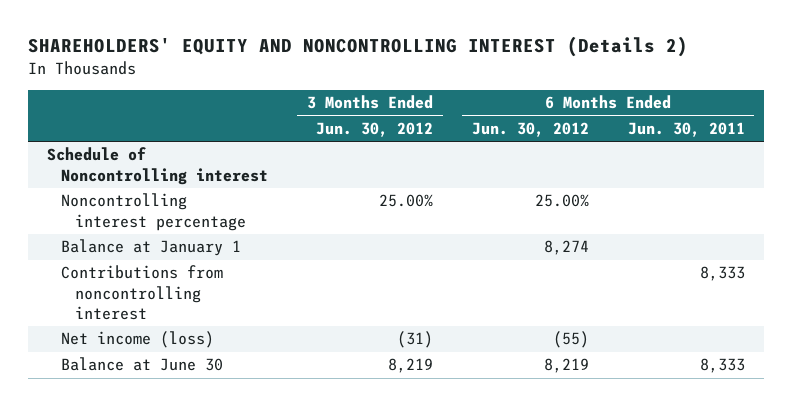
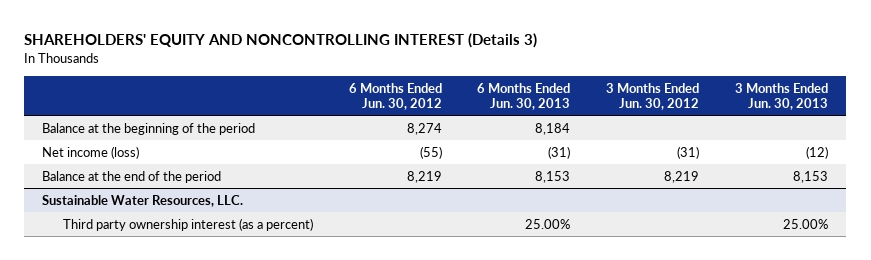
[27,36,688,58] SHAREHOLDERS' EQUITY AND NONCONTROLLING INTEREST (Details 2) -> [24,32,538,48] SHAREHOLDERS' EQUITY AND NONCONTROLLING INTEREST (Details 3)
[627,121,745,137] Jun. 30, 2011 -> none
none -> [477,82,571,111] 6 Months Ended Jun. 30, 2013
none -> [735,82,829,111] 3 Months Ended Jun. 30, 2013
[47,147,269,185] Schedule of Noncontrolling interest -> none
[61,193,246,231] Noncontrolling interest percentage -> none
[61,265,224,320] Contributions from noncontrolling interest -> none
[61,239,242,257] Balance at January 1 -> [42,122,256,135] Balance at the beginning of the period
[61,357,224,372] Balance at June 30 -> [42,170,222,183] Balance at the end of the period
none -> [42,194,244,207] Sustainable Water Resources, LLC.
none -> [62,217,313,231] Third party ownership interest (as a percent)

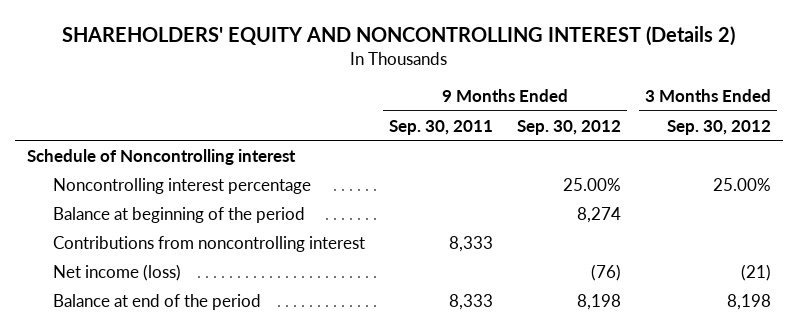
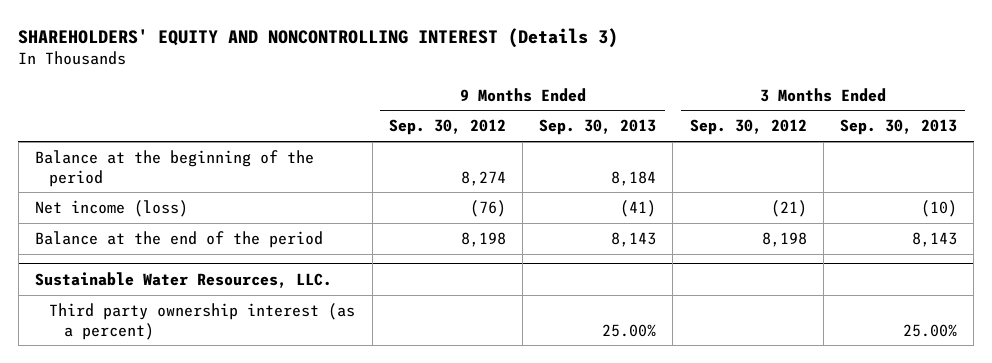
[62,25,736,46] SHAREHOLDERS' EQUITY AND NONCONTROLLING INTEREST (Details 2) -> [18,27,619,48] SHAREHOLDERS' EQUITY AND NONCONTROLLING INTEREST (Details 3)
[389,119,494,135] Sep. 30, 2011 -> none
none -> [539,119,657,136] Sep. 30, 2013
none -> [840,119,958,136] Sep. 30, 2013
[27,148,297,165] Schedule of Noncontrolling interest -> none
[53,177,312,194] Noncontrolling interest percentage -> none
[53,235,366,252] Contributions from noncontrolling interest -> none
[53,206,306,223] Balance at beginning of the period -> [35,149,315,187] Balance at the beginning of the period
[53,293,262,310] Balance at end of the period -> [35,230,324,248] Balance at the end of the period
none -> [35,271,333,288] Sustainable Water Resources, LLC.
none -> [49,302,356,340] Third party ownership interest (as a percent)

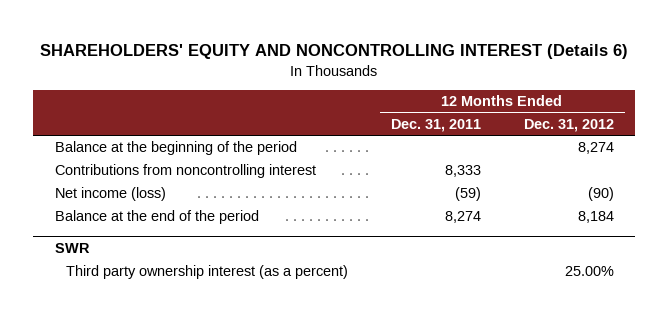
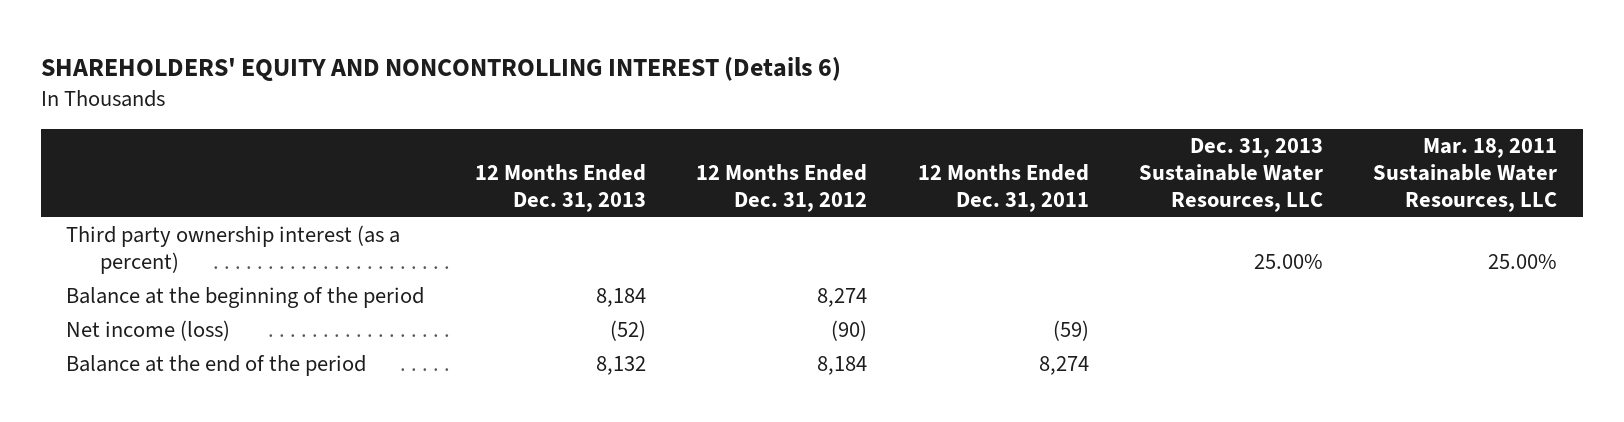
none -> [474,164,646,213] 12 Months Ended Dec. 31, 2013
none -> [1139,138,1324,213] Dec. 31, 2013 Sustainable Water Resources, LLC
none -> [1373,138,1558,213] Mar. 18, 2011 Sustainable Water Resources, LLC
none -> [66,225,401,275] Third party ownership interest (as a percent)
[54,164,316,179] Contributions from noncontrolling interest -> none
[54,243,90,254] SWR -> none
[65,265,348,280] Third party ownership interest (as a percent) -> none

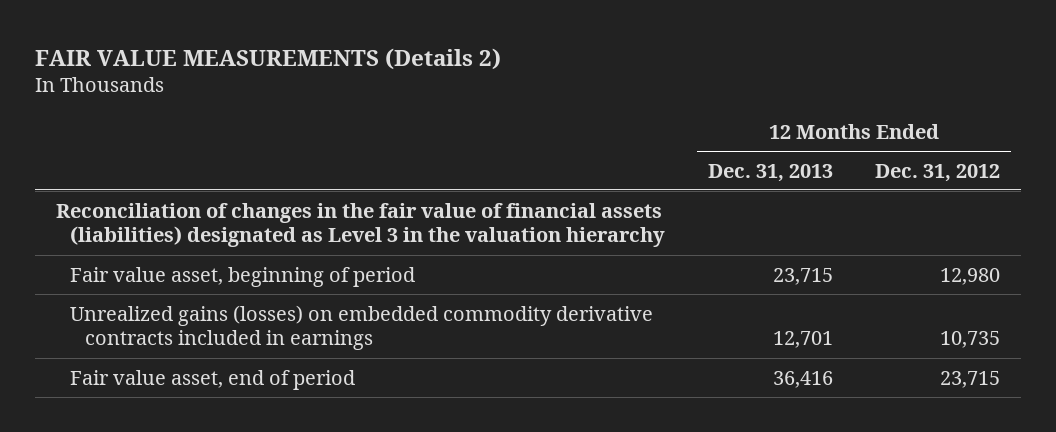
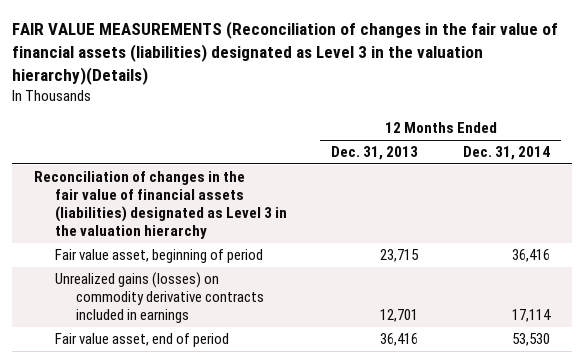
[35,47,502,70] FAIR VALUE MEASUREMENTS (Details 2) -> [12,21,559,86] FAIR VALUE MEASUREMENTS (Reconciliation of changes in the fair value of financial assets (liabilities) designated as Level 3 in the valuation hierarchy)(Details)
[875,163,1001,182] Dec. 31, 2012 -> none
none -> [462,146,550,161] Dec. 31, 2014
[70,304,654,351] Unrealized gains (losses) on embedded commodity derivative contracts included in earnings -> [55,272,265,324] Unrealized gains (losses) on commodity derivative contracts included in earnings

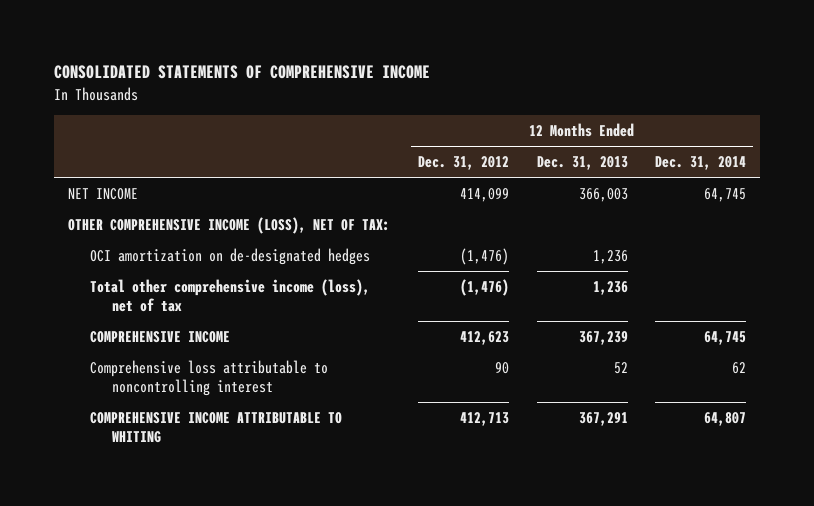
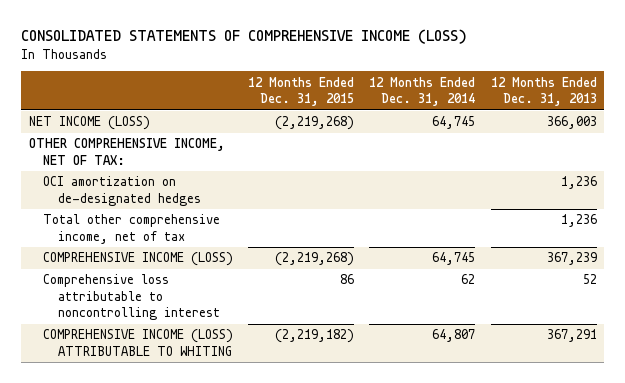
[54,65,431,80] CONSOLIDATED STATEMENTS OF COMPREHENSIVE INCOME -> [21,29,468,45] CONSOLIDATED STATEMENTS OF COMPREHENSIVE INCOME (LOSS)
[417,156,509,171] Dec. 31, 2012 -> none
none -> [248,76,355,107] 12 Months Ended Dec. 31, 2015
[68,187,139,200] NET INCOME -> [28,116,150,131] NET INCOME (LOSS)
[68,216,391,234] OTHER COMPREHENSIVE INCOME (LOSS), NET OF TAX: -> [28,138,225,165] OTHER COMPREHENSIVE INCOME, NET OF TAX:
[89,278,370,313] Total other comprehensive income (loss), net of tax -> [43,214,221,244] Total other comprehensive income, net of tax
[89,330,230,343] COMPREHENSIVE INCOME -> [43,252,234,267] COMPREHENSIVE INCOME (LOSS)
[89,411,342,444] COMPREHENSIVE INCOME ATTRIBUTABLE TO WHITING -> [43,329,234,356] COMPREHENSIVE INCOME (LOSS) ATTRIBUTABLE TO WHITING

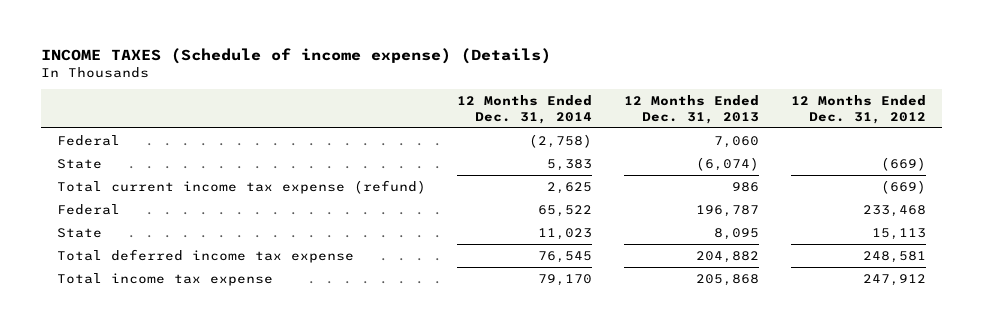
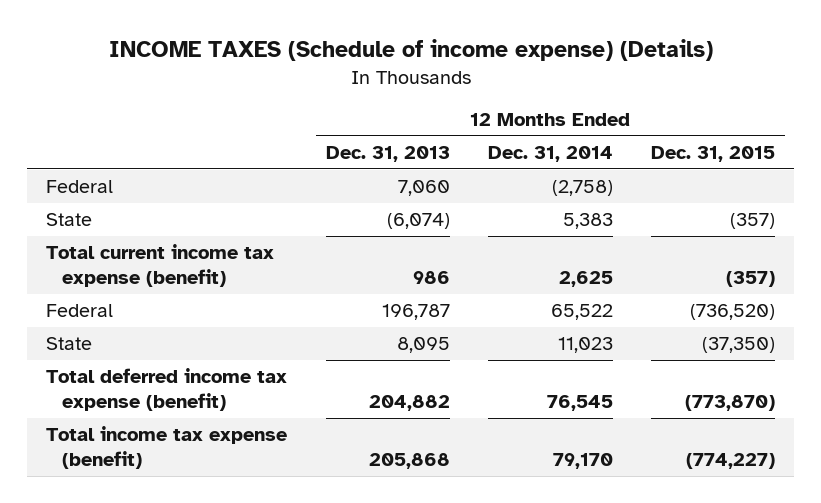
[791,94,927,124] 12 Months Ended Dec. 31, 2012 -> none
none -> [651,145,776,162] Dec. 31, 2015
[56,179,426,194] Total current income tax expense (refund) -> [46,244,275,287] Total current income tax expense (benefit)
[56,248,354,263] Total deferred income tax expense -> [46,368,288,411] Total deferred income tax expense (benefit)
[56,272,273,286] Total income tax expense -> [46,426,288,469] Total income tax expense (benefit)

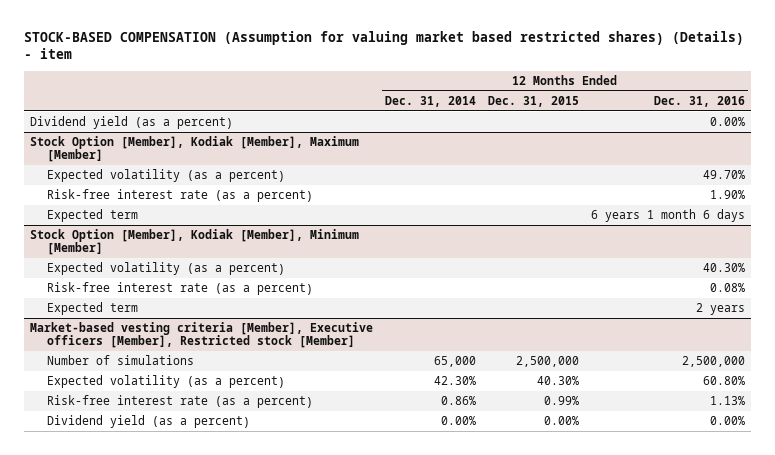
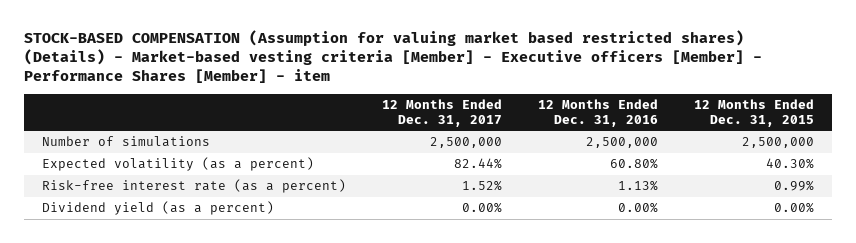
[24,30,745,60] STOCK-BASED COMPENSATION (Assumption for valuing market based restricted shares) (Details) - item -> [23,29,762,84] STOCK-BASED COMPENSATION (Assumption for valuing market based restricted shares) (Details) - Market-based vesting criteria [Member] - Executive officers [Member] - Performance Shares [Member] - item
[384,95,476,107] Dec. 31, 2014 -> none
none -> [381,99,502,127] 12 Months Ended Dec. 31, 2017
[29,116,233,130] Dividend yield (as a percent) -> none
[29,136,359,163] Stock Option [Member], Kodiak [Member], Maximum [Member] -> none
[46,169,285,183] Expected volatility (as a percent) -> none
[46,189,313,203] Risk-free interest rate (as a percent) -> none
[46,209,138,223] Expected term -> none
[29,229,359,256] Stock Option [Member], Kodiak [Member], Minimum [Member] -> none
[46,262,285,276] Expected volatility (as a percent) -> none
[46,282,313,296] Risk-free interest rate (as a percent) -> none
[46,302,138,316] Expected term -> none
[29,322,373,349] Market-based vesting criteria [Member], Executive officers [Member], Restricted stock [Member] -> none

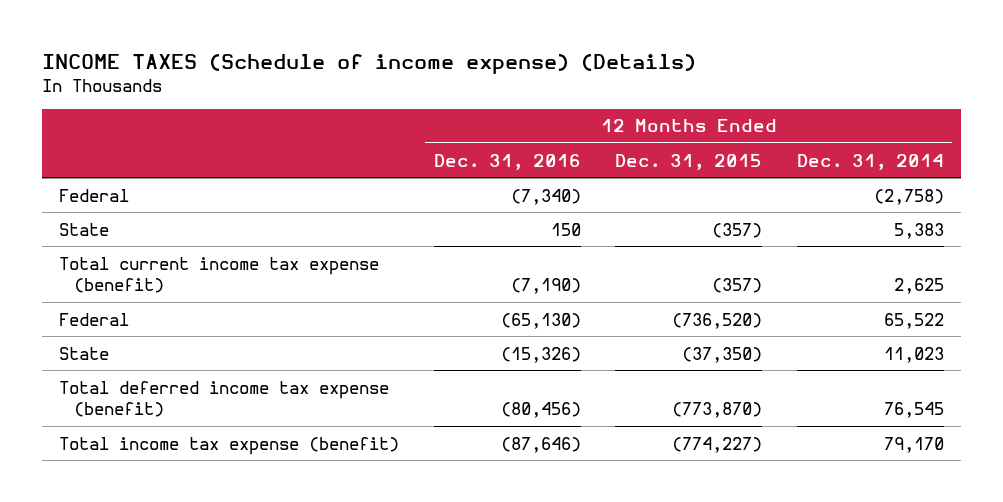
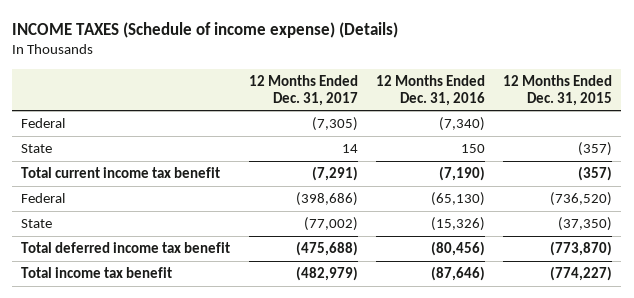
[796,153,944,170] Dec. 31, 2014 -> none
none -> [248,74,358,106] 12 Months Ended Dec. 31, 2017
[59,256,380,294] Total current income tax expense (benefit) -> [21,166,221,178] Total current income tax benefit
[59,380,390,418] Total deferred income tax expense (benefit) -> [21,241,231,253] Total deferred income tax benefit
[59,436,400,455] Total income tax expense (benefit) -> [21,266,173,278] Total income tax benefit

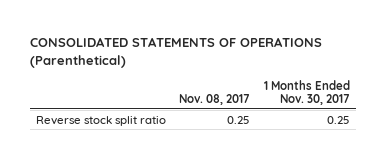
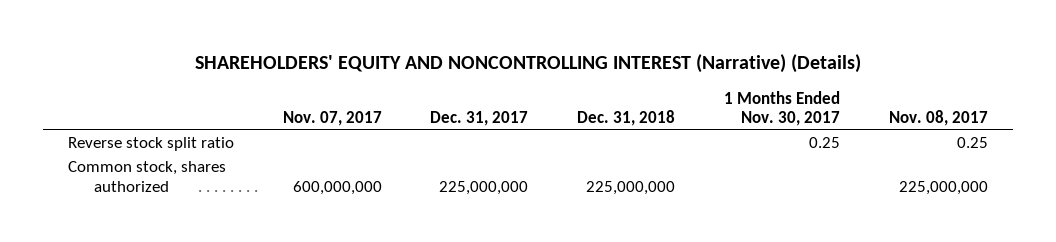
[29,37,322,68] CONSOLIDATED STATEMENTS OF OPERATIONS (Parenthetical) -> [194,54,861,74] SHAREHOLDERS' EQUITY AND NONCONTROLLING INTEREST (Narrative) (Details)
none -> [282,111,382,127] Nov. 07, 2017
none -> [430,111,529,127] Dec. 31, 2017
none -> [577,110,676,127] Dec. 31, 2018
none -> [67,161,226,193] Common stock, shares authorized

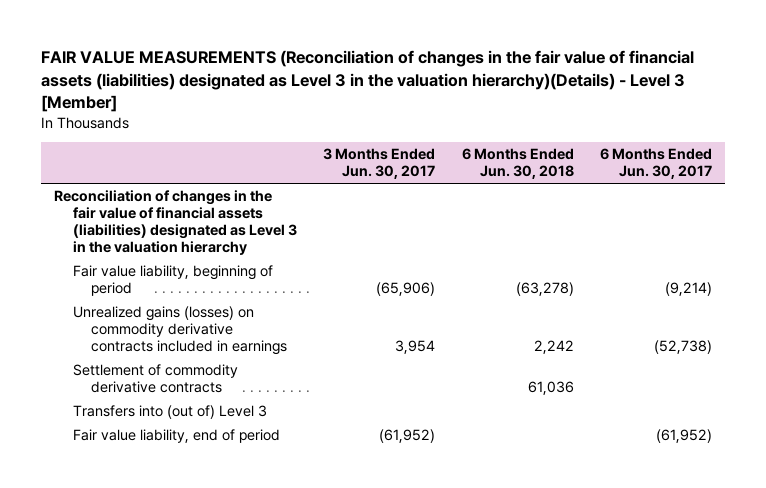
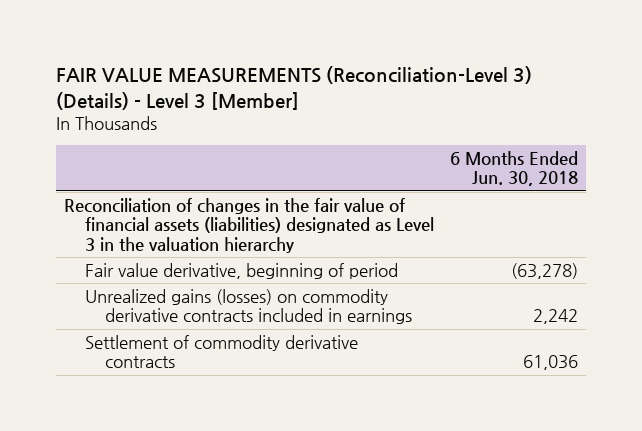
[40,50,694,113] FAIR VALUE MEASUREMENTS (Reconciliation of changes in the fair value of financial assets (liabilities) designated as Level 3 in the valuation hierarchy)(Details) - Level 3 [Member] -> [55,66,532,110] FAIR VALUE MEASUREMENTS (Reconciliation-Level 3) (Details) - Level 3 [Member]
[323,148,436,180] 3 Months Ended Jun. 30, 2017 -> none
[600,148,713,180] 6 Months Ended Jun. 30, 2017 -> none
[72,265,273,297] Fair value liability, beginning of period -> [84,262,398,279] Fair value derivative, beginning of period
[72,405,267,420] Transfers into (out of) Level 3 -> none
[72,429,280,444] Fair value liability, end of period -> none

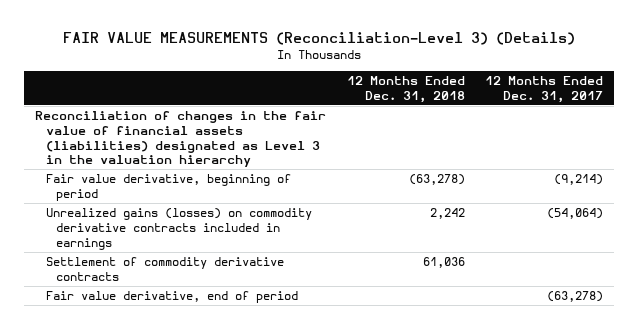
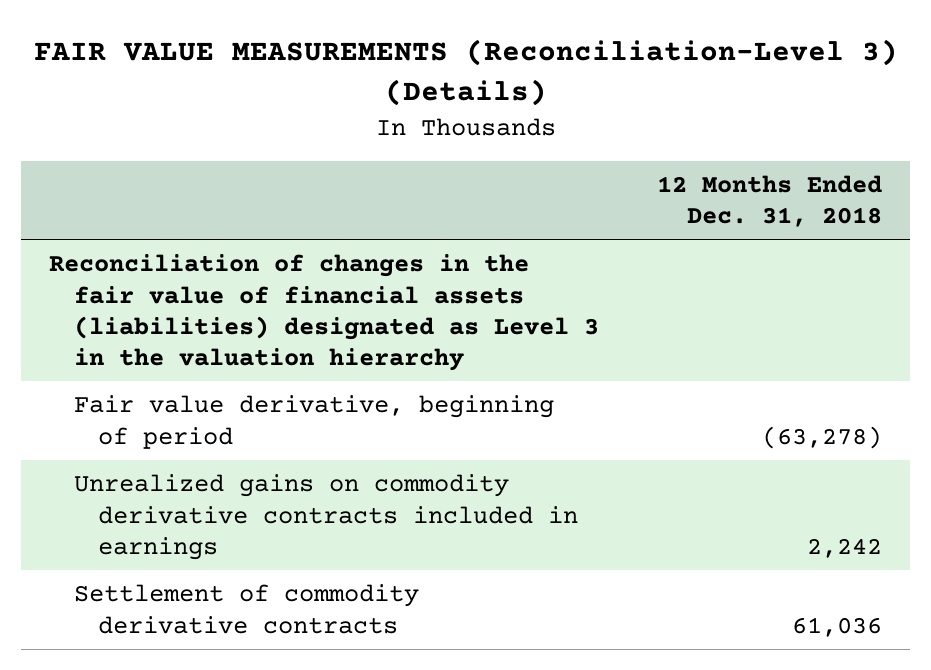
[485,76,604,103] 12 Months Ended Dec. 31, 2017 -> none
[45,208,312,250] Unrealized gains (losses) on commodity derivative contracts included in earnings -> [73,474,579,560] Unrealized gains on commodity derivative contracts included in earnings
[45,291,298,304] Fair value derivative, end of period -> none

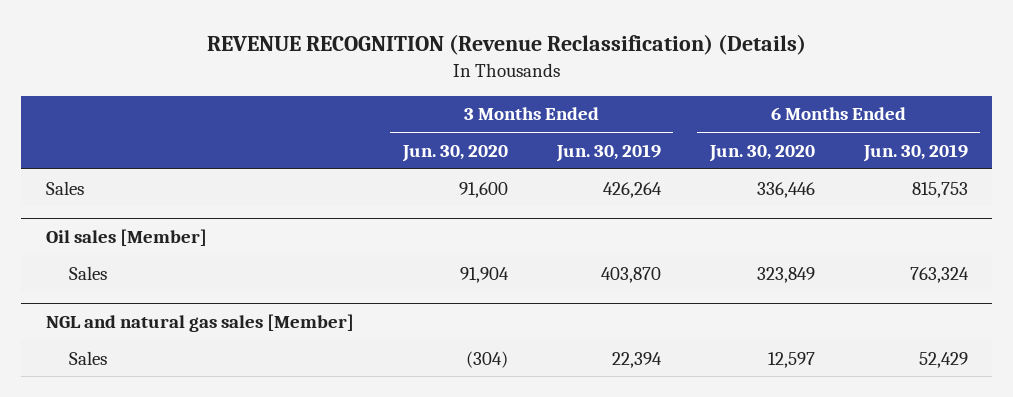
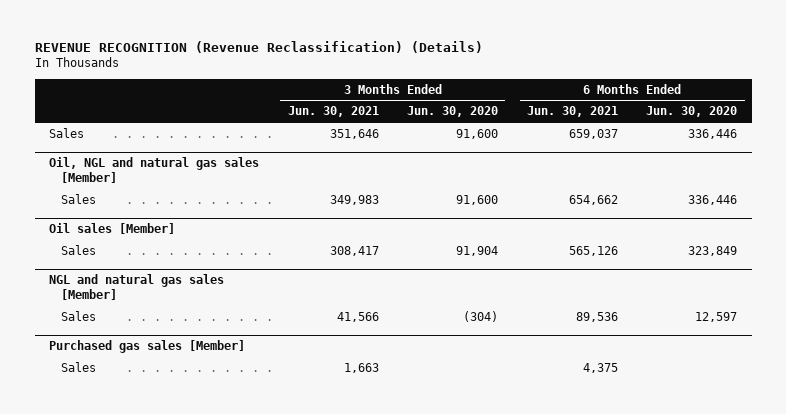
[555,143,661,162] Jun. 30, 2019 -> none
[862,143,968,162] Jun. 30, 2019 -> none
none -> [287,106,379,118] Jun. 30, 2021
none -> [526,106,618,118] Jun. 30, 2021
none -> [49,157,260,183] Oil, NGL and natural gas sales [Member]
none -> [61,193,97,204] Sales
none -> [49,340,246,354] Purchased gas sales [Member]
none -> [61,361,97,372] Sales

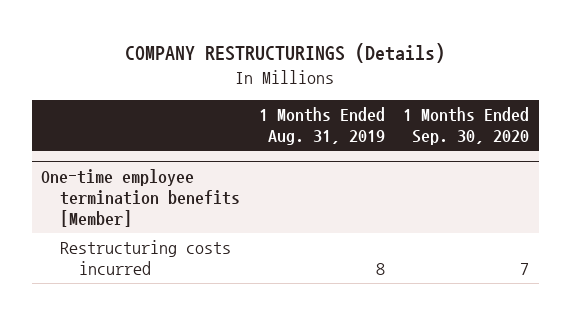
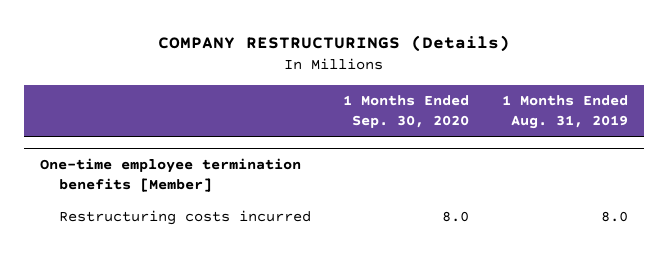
[375,263,385,276] 8 -> [600,210,628,222] 8.0
[520,263,530,276] 7 -> [442,210,470,222] 8.0

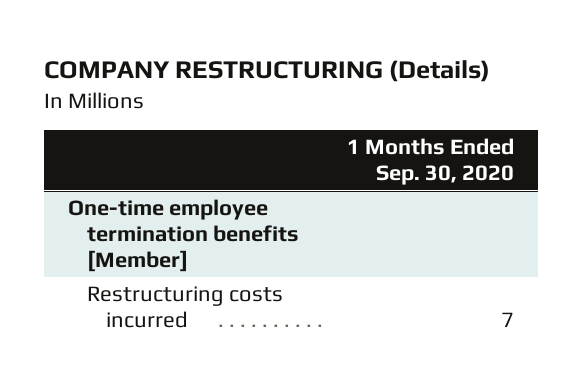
[157,34,510,52] COMPANY RESTRUCTURINGS (Details) -> [43,60,490,83] COMPANY RESTRUCTURING (Details)
[501,95,628,130] 1 Months Ended Aug. 31, 2019 -> none
[442,210,470,222] 8.0 -> [501,312,515,328] 7

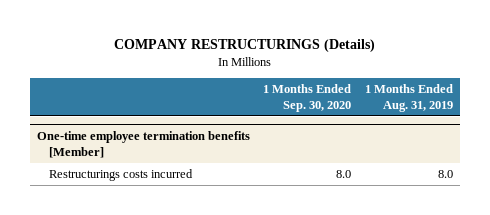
[43,60,490,83] COMPANY RESTRUCTURING (Details) -> [113,38,375,52] COMPANY RESTRUCTURINGS (Details)
none -> [365,84,454,112] 1 Months Ended Aug. 31, 2019
[87,285,284,329] Restructuring costs incurred -> [49,169,194,182] Restructurings costs incurred
[501,312,515,328] 7 -> [336,170,352,179] 8.0

